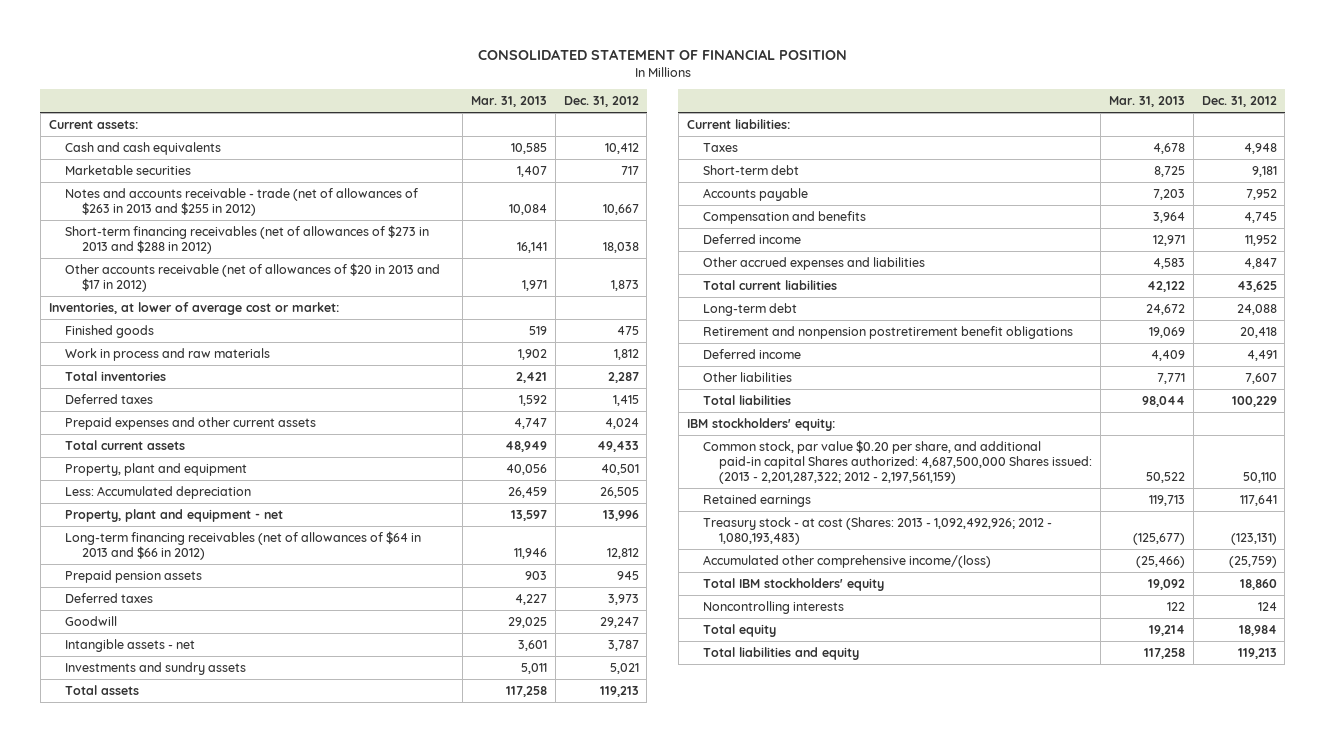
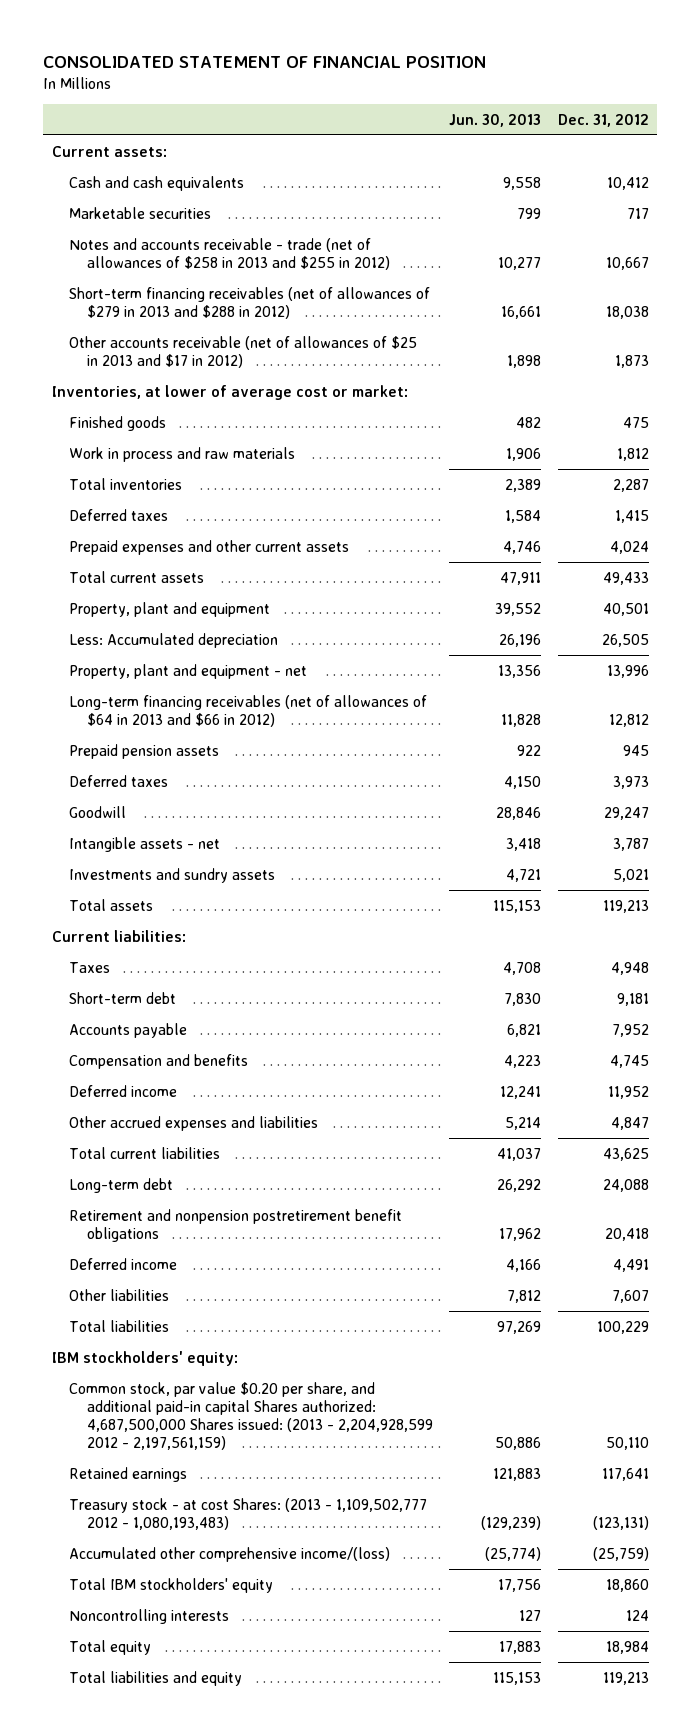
[471,96,548,108] Mar. 31, 2013 -> none
none -> [449,113,542,127] Jun. 30, 2013
[65,188,419,216] Notes and accounts receivable - trade (net of allowances of $263 in 2013 and $255 in 2012) -> [69,237,390,270] Notes and accounts receivable - trade (net of allowances of $258 in 2013 and $255 in 2012)
[65,225,430,254] Short-term financing receivables (net of allowances of $273 in 2013 and $288 in 2012) -> [69,286,431,319] Short-term financing receivables (net of allowances of $279 in 2013 and $288 in 2012)
[65,263,441,292] Other accounts receivable (net of allowances of $20 in 2013 and $17 in 2012) -> [69,335,418,368] Other accounts receivable (net of allowances of $25 in 2013 and $17 in 2012)
[703,440,1093,484] Common stock, par value $0.20 per share, and additional paid-in capital Shares authorized: 4,687,500,000 Shares issued: (2013 - 2,201,287,322; 2012 - 2,197,561,159) -> [69,1381,433,1451] Common stock, par value $0.20 per share, and additional paid-in capital Shares authorized: 4,687,500,000 Shares issued: (2013 - 2,204,928,599 2012 - 2,197,561,159)
[703,517,1053,545] Treasury stock - at cost (Shares: 2013 - 1,092,492,926; 2012 - 1,080,193,483) -> [69,1497,428,1530] Treasury stock - at cost Shares: (2013 - 1,109,502,777 2012 - 1,080,193,483)

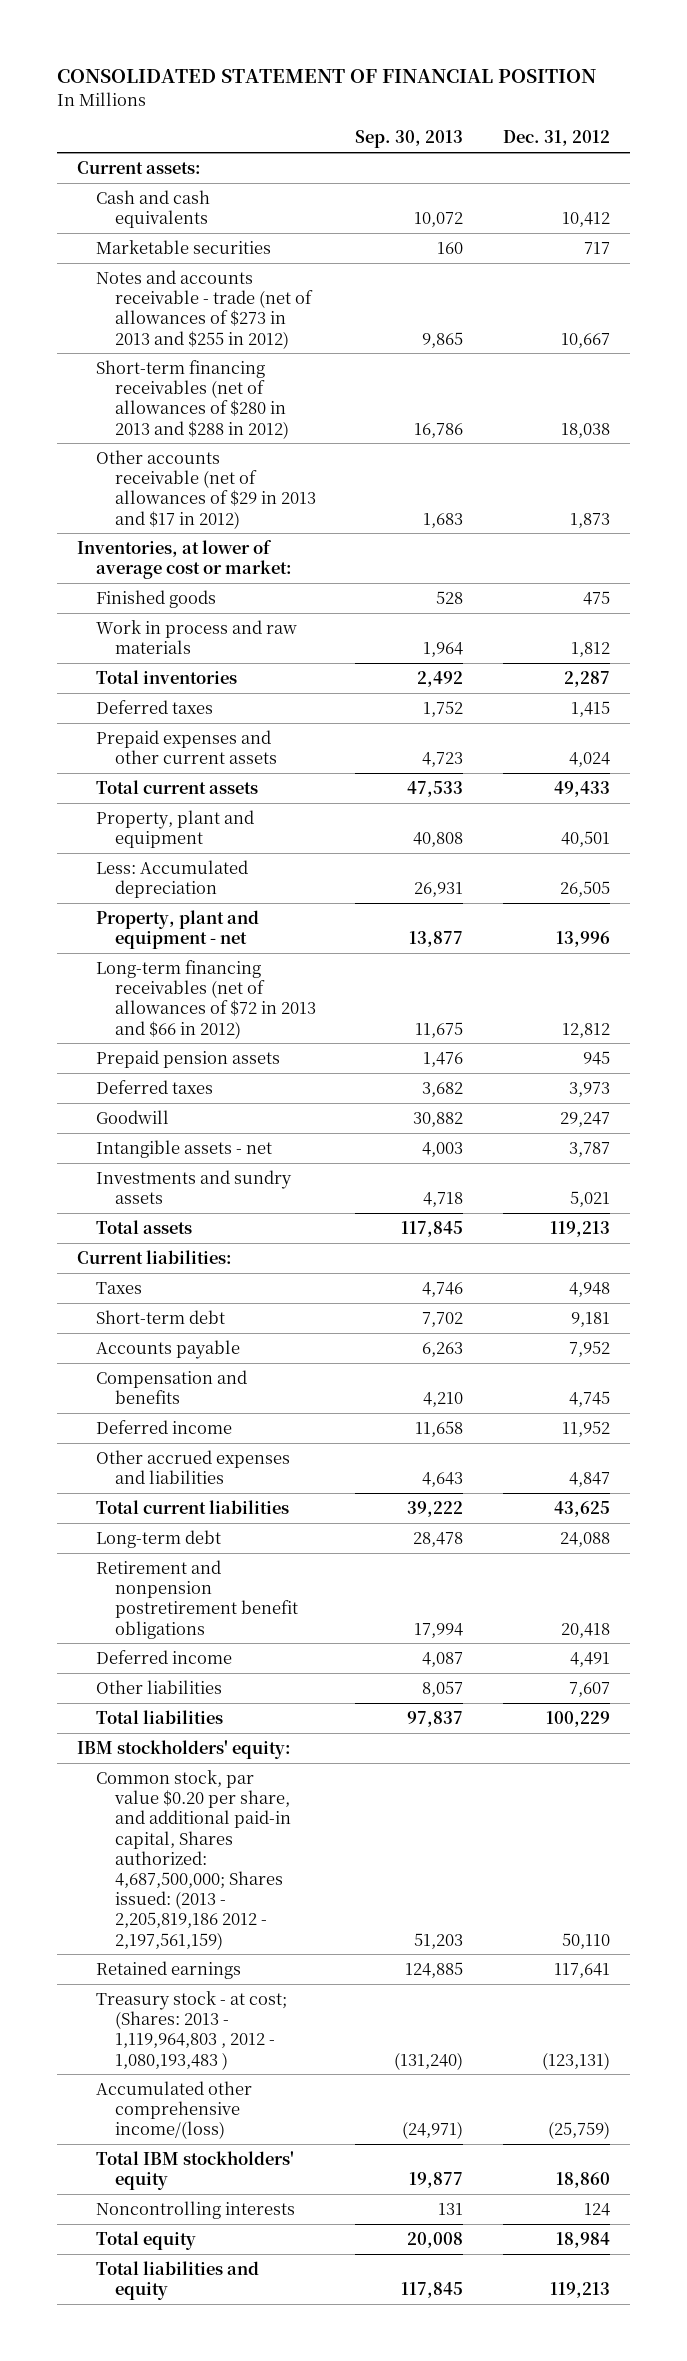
[449,113,542,127] Jun. 30, 2013 -> none
none -> [355,130,464,149] Sep. 30, 2013
[69,237,390,270] Notes and accounts receivable - trade (net of allowances of $258 in 2013 and $255 in 2012) -> [95,269,313,349] Notes and accounts receivable - trade (net of allowances of $273 in 2013 and $255 in 2012)
[69,286,431,319] Short-term financing receivables (net of allowances of $279 in 2013 and $288 in 2012) -> [95,359,289,439] Short-term financing receivables (net of allowances of $280 in 2013 and $288 in 2012)
[69,335,418,368] Other accounts receivable (net of allowances of $25 in 2013 and $17 in 2012) -> [95,449,316,529] Other accounts receivable (net of allowances of $29 in 2013 and $17 in 2012)
[69,694,428,727] Long-term financing receivables (net of allowances of $64 in 2013 and $66 in 2012) -> [95,959,316,1039] Long-term financing receivables (net of allowances of $72 in 2013 and $66 in 2012)
[69,1381,433,1451] Common stock, par value $0.20 per share, and additional paid-in capital Shares authorized: 4,687,500,000 Shares issued: (2013 - 2,204,928,599 2012 - 2,197,561,159) -> [95,1769,291,1950] Common stock, par value $0.20 per share, and additional paid-in capital, Shares authorized: 4,687,500,000; Shares issued: (2013 - 2,205,819,186 2012 - 2,197,561,159)
[69,1497,428,1530] Treasury stock - at cost Shares: (2013 - 1,109,502,777 2012 - 1,080,193,483) -> [95,1990,287,2070] Treasury stock - at cost; (Shares: 2013 - 1,119,964,803 , 2012 - 1,080,193,483 )

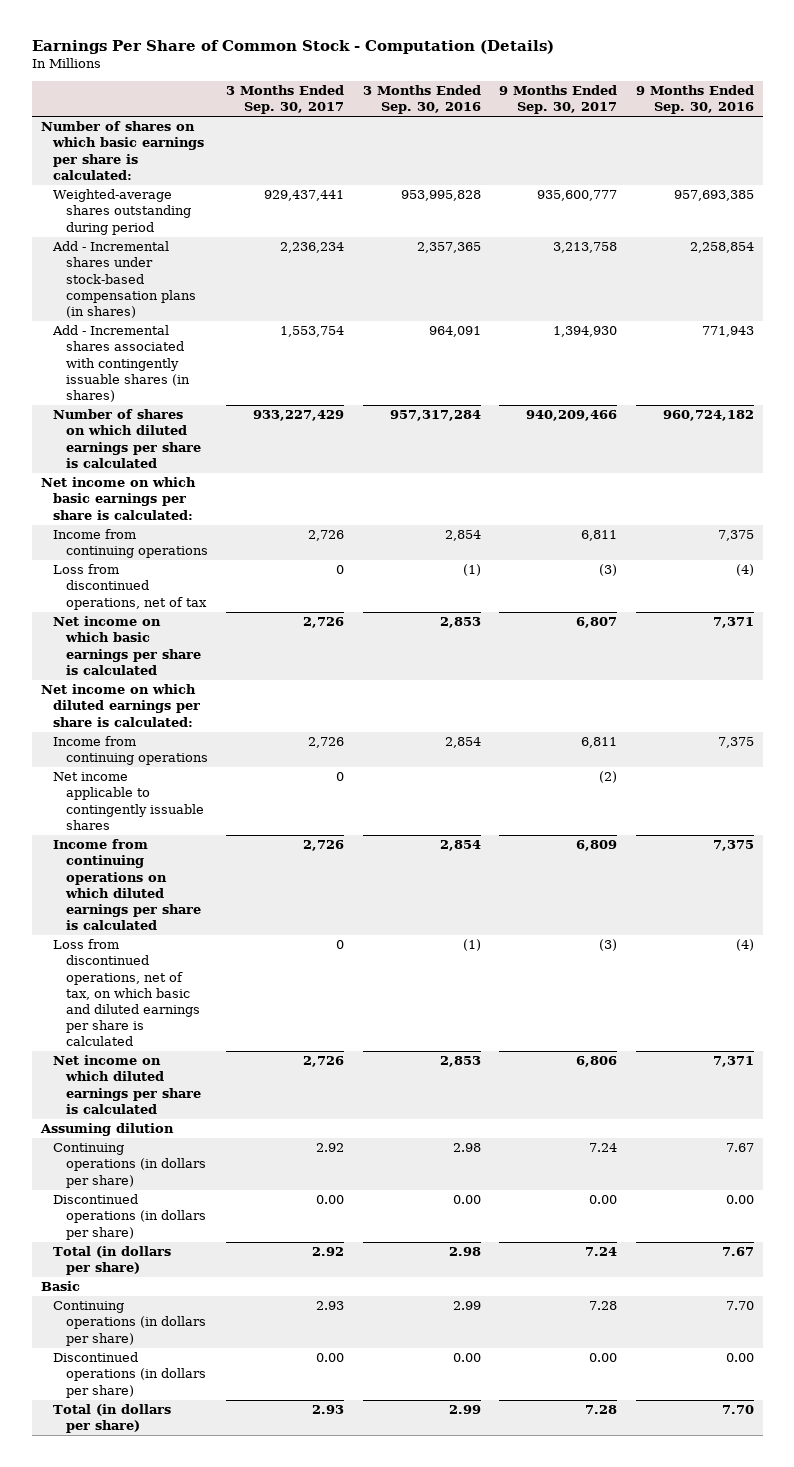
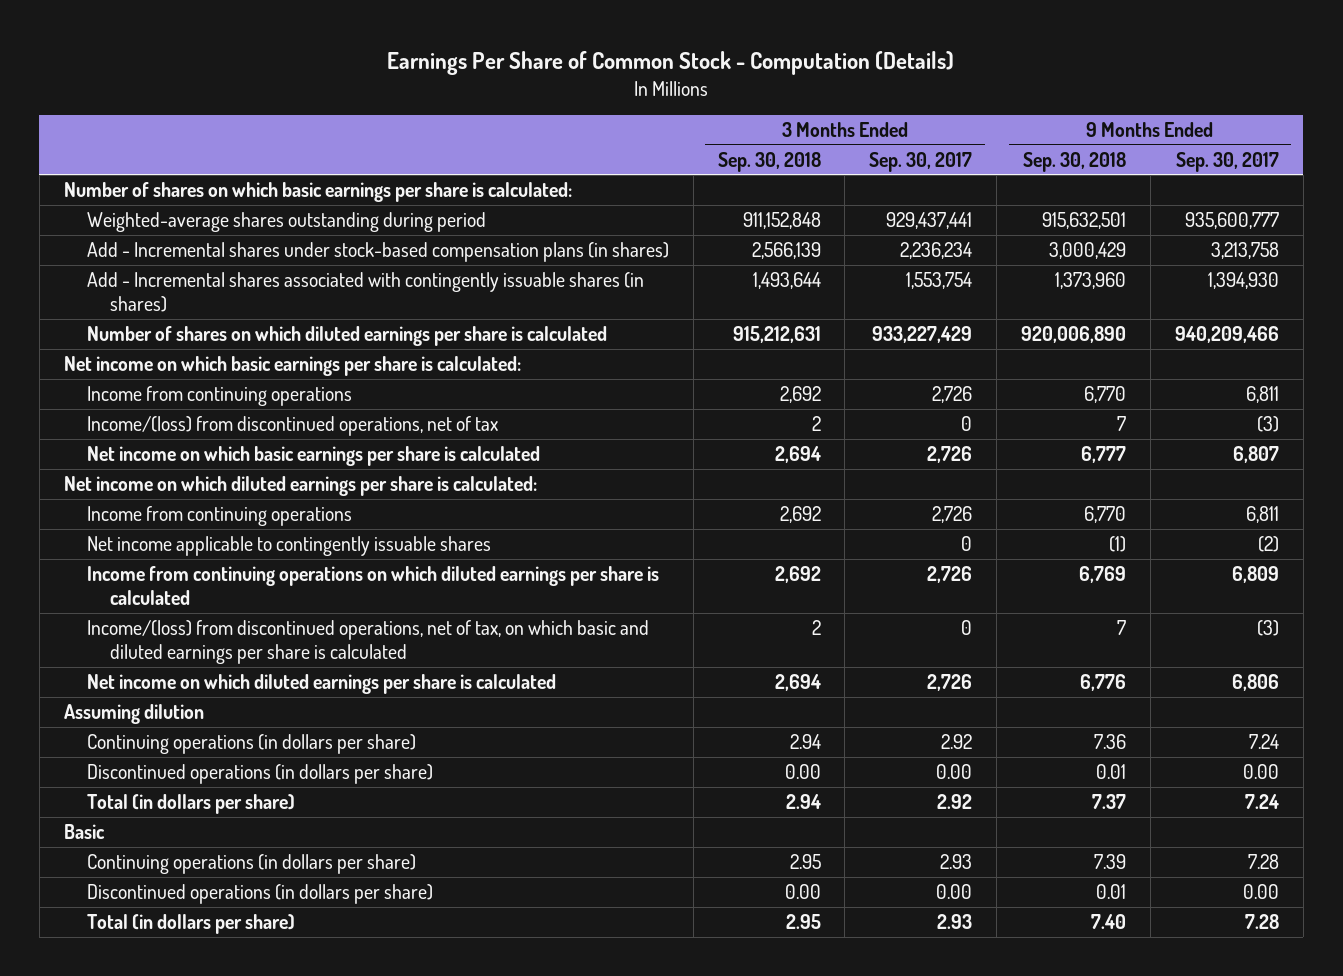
[362,85,481,115] 3 Months Ended Sep. 30, 2016 -> none
[635,85,754,115] 9 Months Ended Sep. 30, 2016 -> none
none -> [717,151,821,172] Sep. 30, 2018
none -> [1023,151,1127,172] Sep. 30, 2018
[53,564,207,610] Loss from discontinued operations, net of tax -> [86,415,498,436] Income/(loss) from discontinued operations, net of tax
[53,939,200,1047] Loss from discontinued operations, net of tax, on which basic and diluted earnings per share is calculated -> [86,619,649,665] Income/(loss) from discontinued operations, net of tax, on which basic and diluted earnings per share is calculated

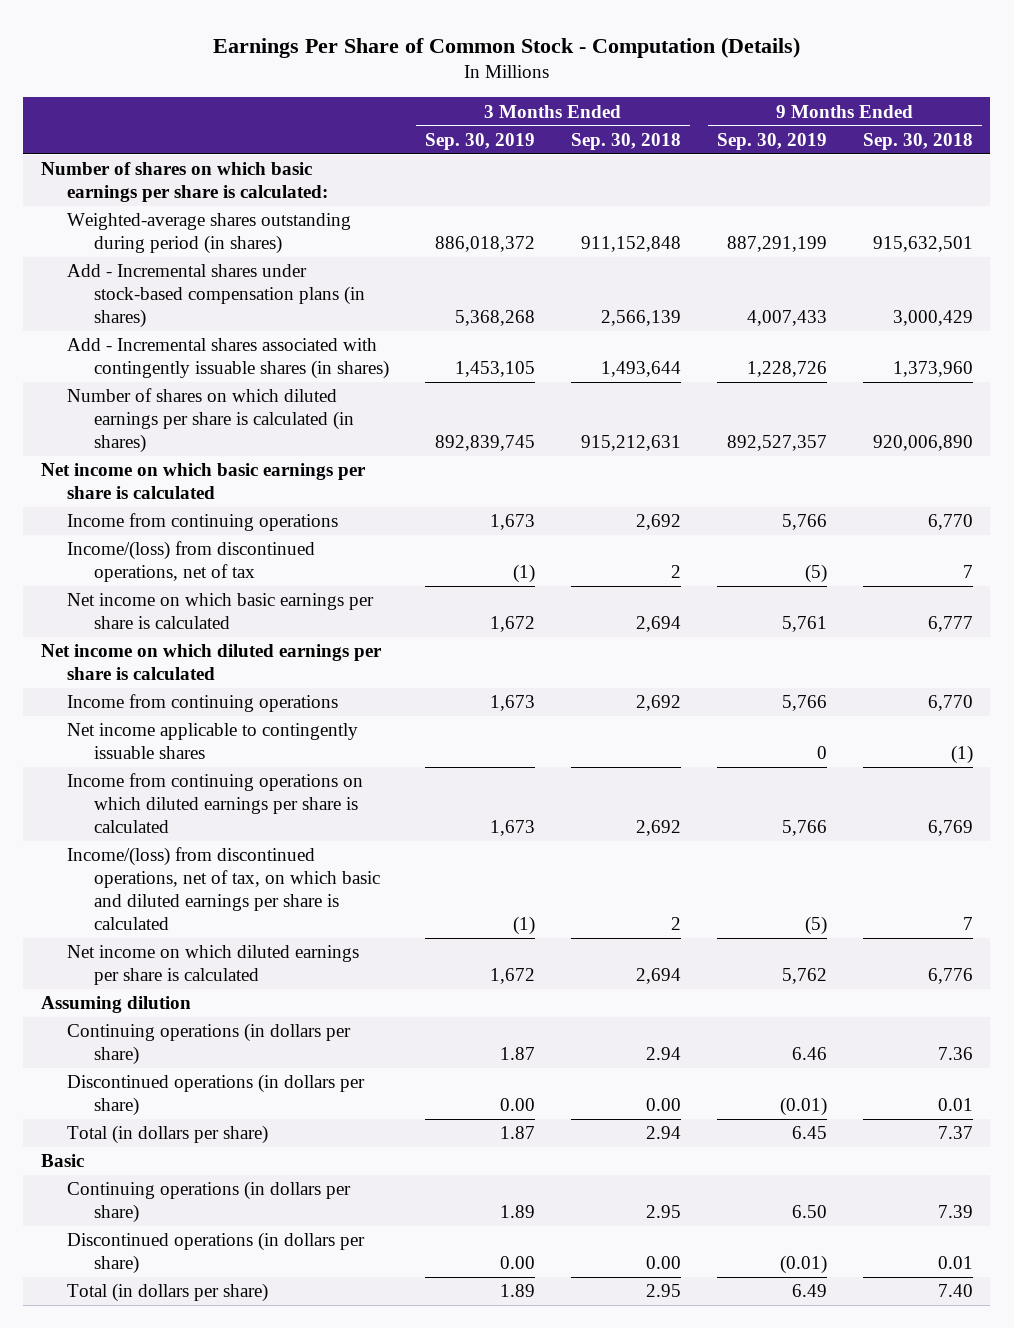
[869,151,973,172] Sep. 30, 2017 -> none
[1175,151,1279,172] Sep. 30, 2017 -> none
none -> [424,132,535,150] Sep. 30, 2019
none -> [716,132,827,150] Sep. 30, 2019
[86,211,486,232] Weighted-average shares outstanding during period -> [67,213,352,255] Weighted-average shares outstanding during period (in shares)
[86,325,607,346] Number of shares on which diluted earnings per share is calculated -> [67,388,354,454] Number of shares on which diluted earnings per share is calculated (in shares)
[63,355,521,376] Net income on which basic earnings per share is calculated: -> [41,463,367,500] Net income on which basic earnings per share is calculated
[63,475,537,496] Net income on which diluted earnings per share is calculated: -> [41,644,383,681] Net income on which diluted earnings per share is calculated

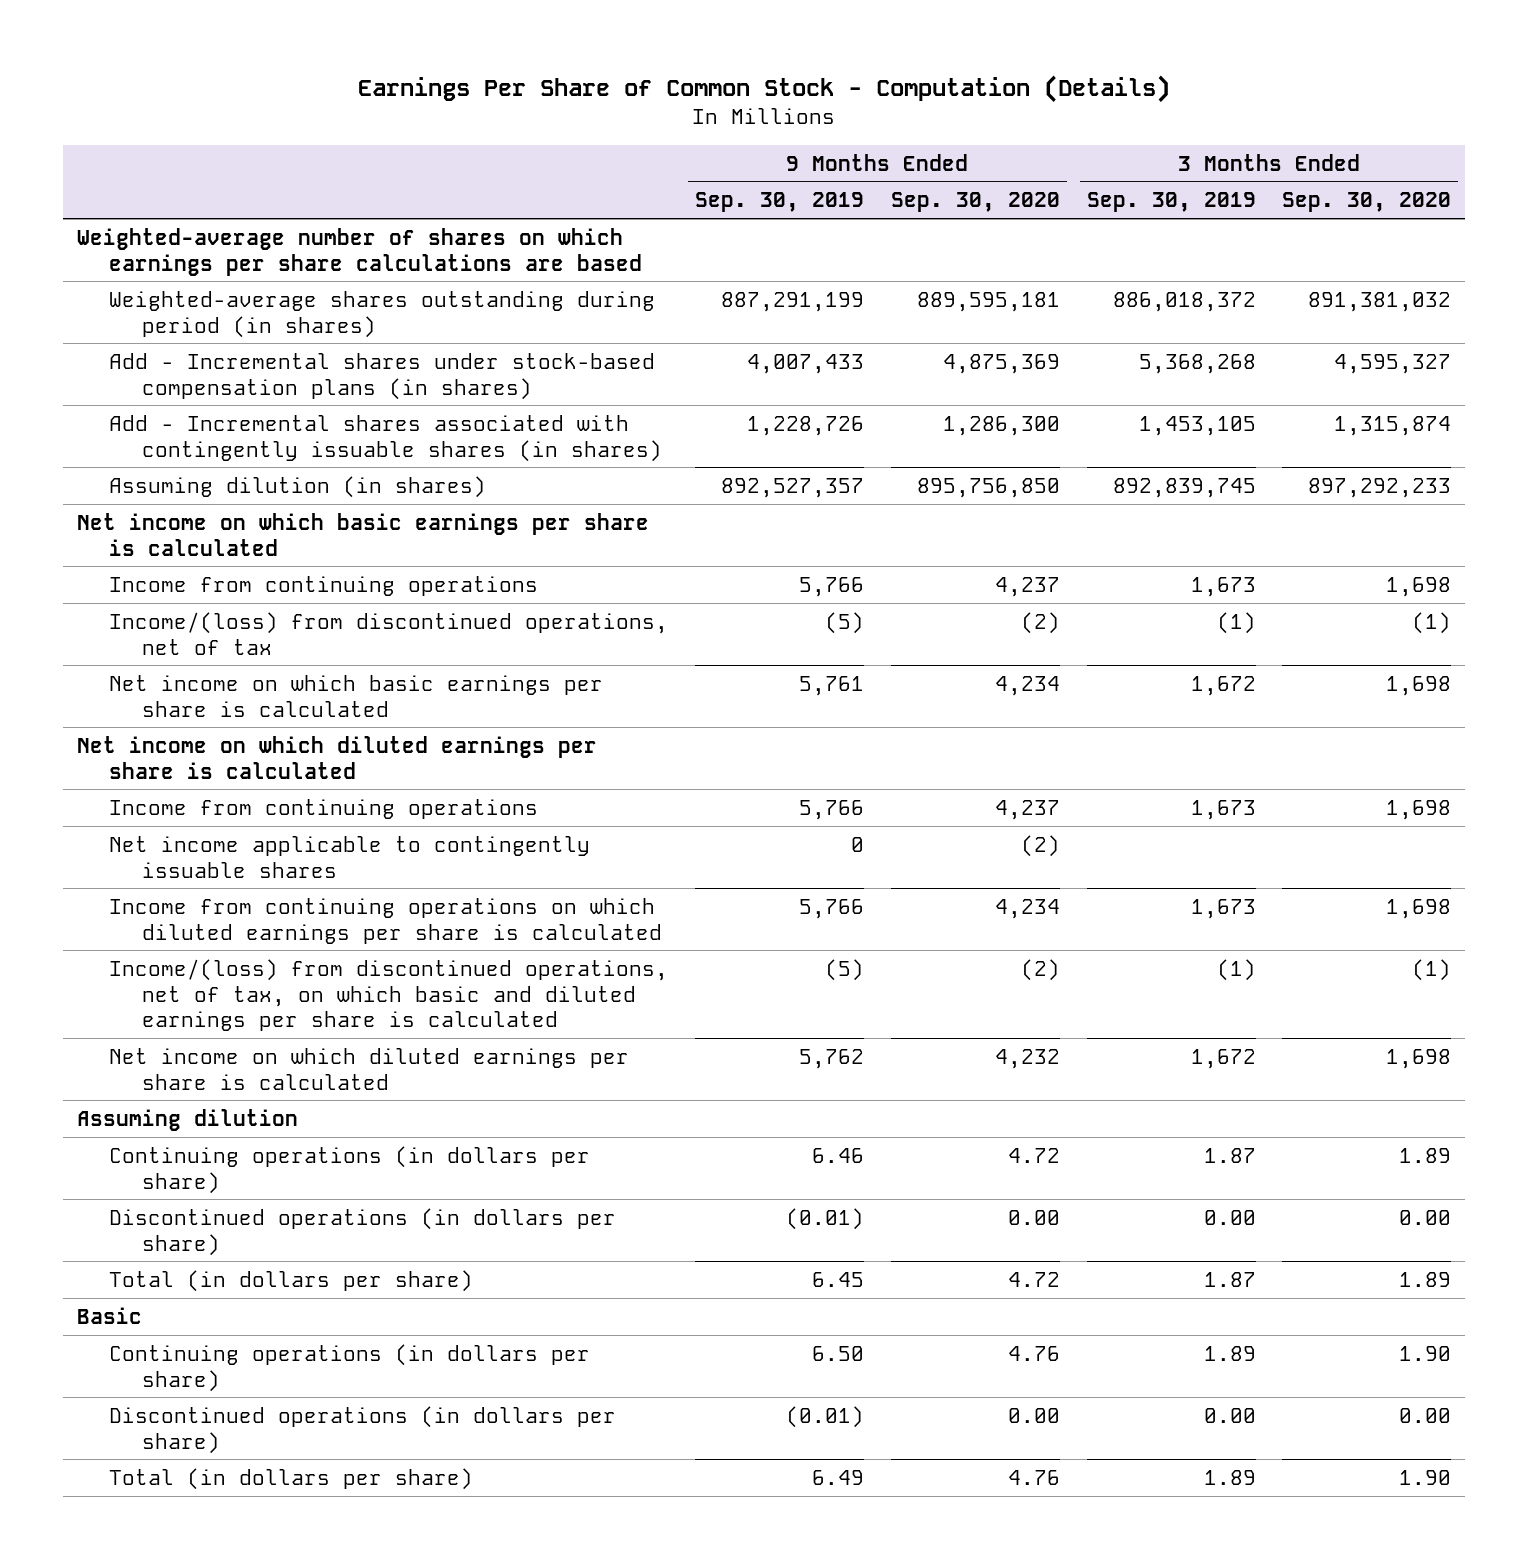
[570,132,681,150] Sep. 30, 2018 -> none
[862,132,973,150] Sep. 30, 2018 -> none
none -> [890,192,1060,213] Sep. 30, 2020
none -> [1282,192,1452,213] Sep. 30, 2020
[41,162,329,203] Number of shares on which basic earnings per share is calculated: -> [76,227,643,276] Weighted-average number of shares on which earnings per share calculations are based
[67,388,354,454] Number of shares on which diluted earnings per share is calculated (in shares) -> [109,475,487,498] Assuming dilution (in shares)

